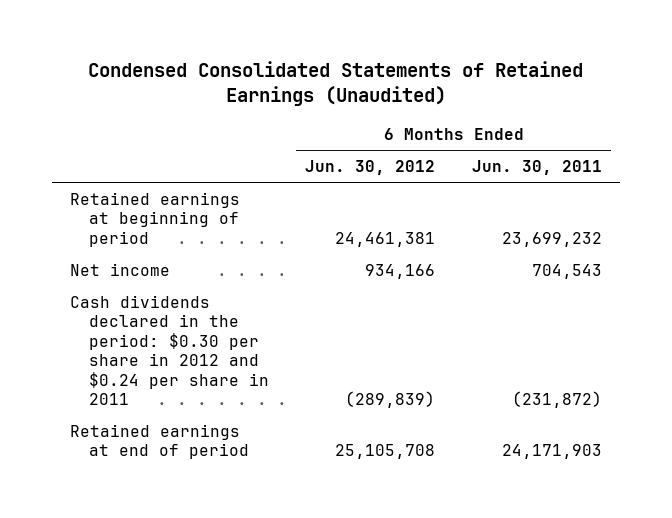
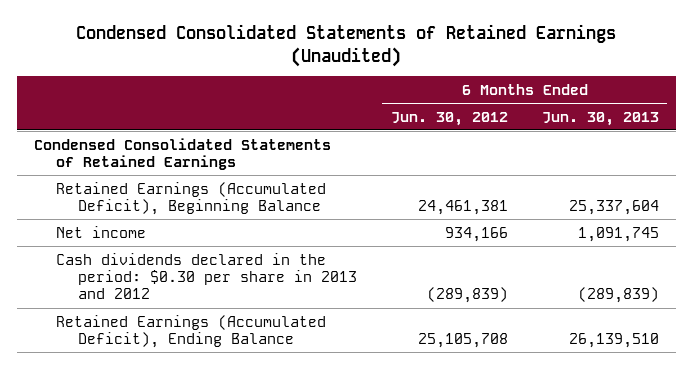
[472,160,603,176] Jun. 30, 2011 -> none
none -> [541,111,659,126] Jun. 30, 2013
none -> [33,137,331,170] Condensed Consolidated Statements of Retained Earnings
[70,191,241,247] Retained earnings at beginning of period -> [55,181,326,215] Retained Earnings (Accumulated Deficit), Beginning Balance
[70,294,269,406] Cash dividends declared in the period: $0.30 per share in 2012 and $0.24 per share in 2011 -> [55,252,357,300] Cash dividends declared in the period: $0.30 per share in 2013 and 2012
[70,423,249,460] Retained earnings at end of period -> [55,314,326,348] Retained Earnings (Accumulated Deficit), Ending Balance

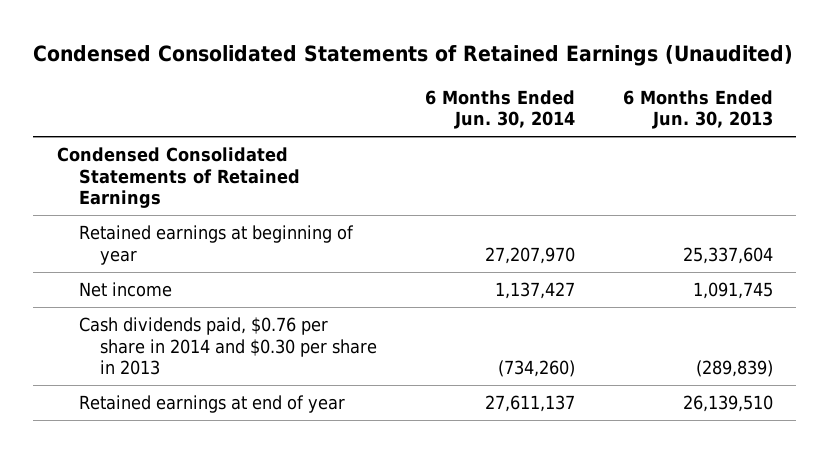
[390,111,508,126] Jun. 30, 2012 -> none
none -> [425,89,576,130] 6 Months Ended Jun. 30, 2014
[55,181,326,215] Retained Earnings (Accumulated Deficit), Beginning Balance -> [78,225,354,265] Retained earnings at beginning of year
[55,252,357,300] Cash dividends declared in the period: $0.30 per share in 2013 and 2012 -> [78,317,378,376] Cash dividends paid, $0.76 per share in 2014 and $0.30 per share in 2013
[55,314,326,348] Retained Earnings (Accumulated Deficit), Ending Balance -> [78,395,345,414] Retained earnings at end of year

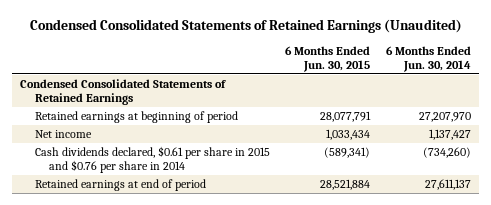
[622,89,773,130] 6 Months Ended Jun. 30, 2013 -> none
none -> [285,46,371,72] 6 Months Ended Jun. 30, 2015
[78,225,354,265] Retained earnings at beginning of year -> [34,110,238,123] Retained earnings at beginning of period
[78,317,378,376] Cash dividends paid, $0.76 per share in 2014 and $0.30 per share in 2013 -> [34,145,270,173] Cash dividends declared, $0.61 per share in 2015 and $0.76 per share in 2014
[78,395,345,414] Retained earnings at end of year -> [34,178,206,191] Retained earnings at end of period

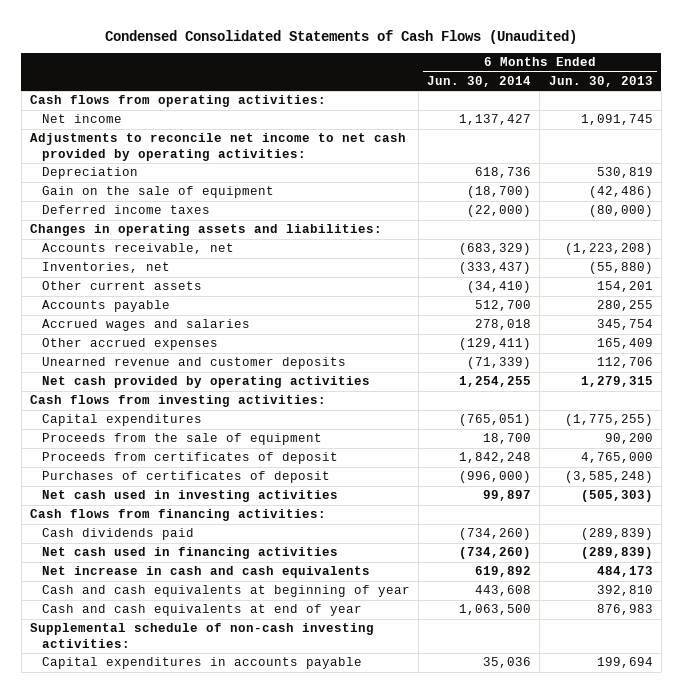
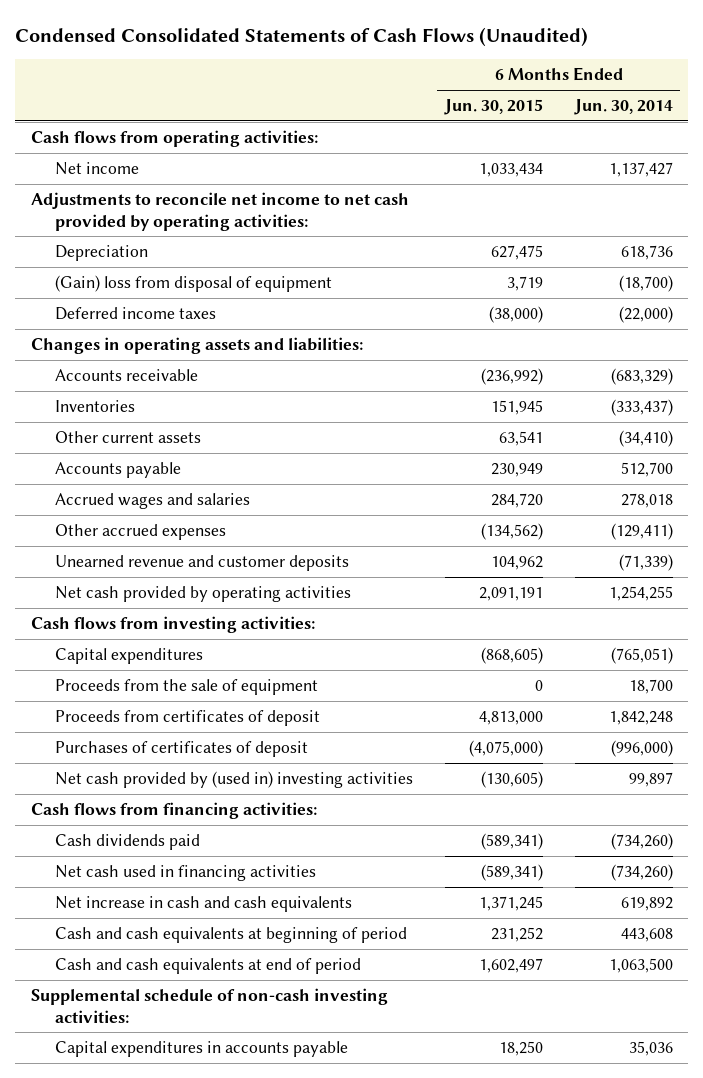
[548,76,653,88] Jun. 30, 2013 -> none
none -> [443,99,543,116] Jun. 30, 2015
[41,186,274,199] Gain on the sale of equipment -> [55,275,333,293] (Gain) loss from disposal of equipment
[41,243,234,255] Accounts receivable, net -> [55,369,199,382] Accounts receivable
[41,262,170,274] Inventories, net -> [55,400,136,413] Inventories
[41,490,338,503] Net cash used in investing activities -> [55,771,414,789] Net cash provided by (used in) investing activities
[41,585,410,598] Cash and cash equivalents at beginning of year -> [55,927,408,944] Cash and cash equivalents at beginning of period
[41,604,362,617] Cash and cash equivalents at end of year -> [55,958,362,975] Cash and cash equivalents at end of period

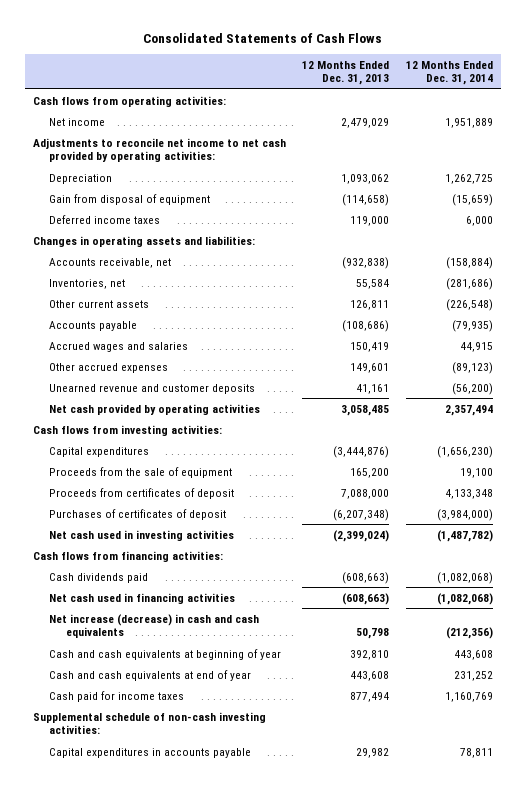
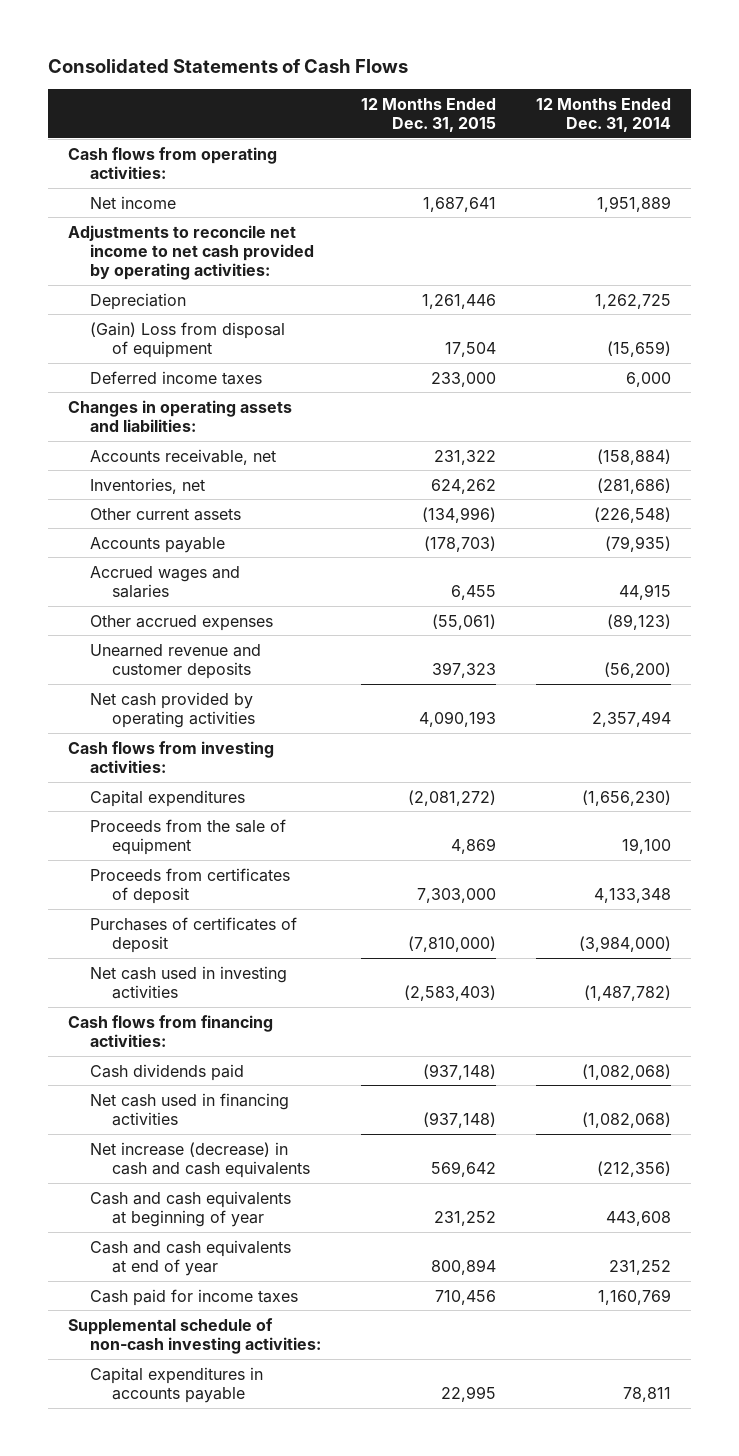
[302,60,390,86] 12 Months Ended Dec. 31, 2013 -> none
none -> [361,97,497,132] 12 Months Ended Dec. 31, 2015
[49,193,211,205] Gain from disposal of equipment -> [90,321,286,358] (Gain) Loss from disposal of equipment

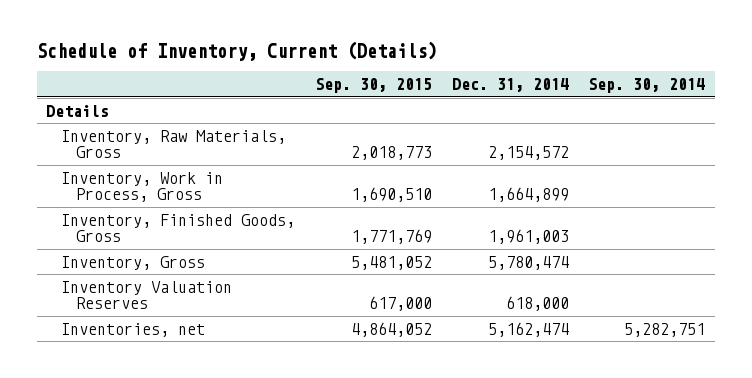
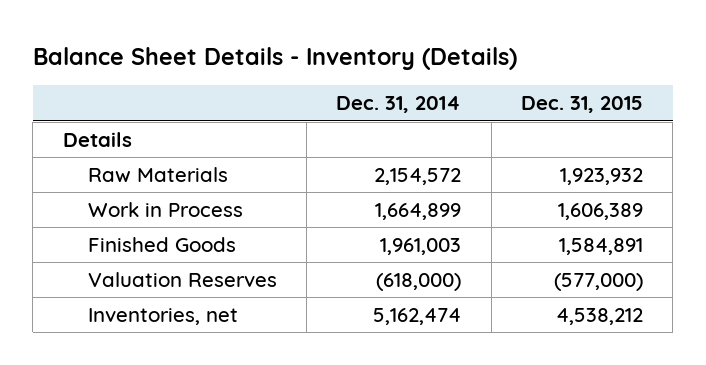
[36,40,437,61] Schedule of Inventory, Current (Details) -> [32,46,517,70] Balance Sheet Details - Inventory (Details)
[314,78,432,94] Sep. 30, 2015 -> none
[588,78,706,94] Sep. 30, 2014 -> none
none -> [520,96,643,114] Dec. 31, 2015
[61,255,206,270] Inventory, Gross -> none
[61,129,287,159] Inventory, Raw Materials, Gross -> [87,166,228,183] Raw Materials
[61,171,224,203] Inventory, Work in Process, Gross -> [87,201,243,217] Work in Process
[61,213,296,243] Inventory, Finished Goods, Gross -> [87,236,236,252] Finished Goods
[61,280,233,310] Inventory Valuation Reserves -> [87,271,277,287] Valuation Reserves
[505,296,569,312] 618,000 -> [376,272,462,291] (618,000)

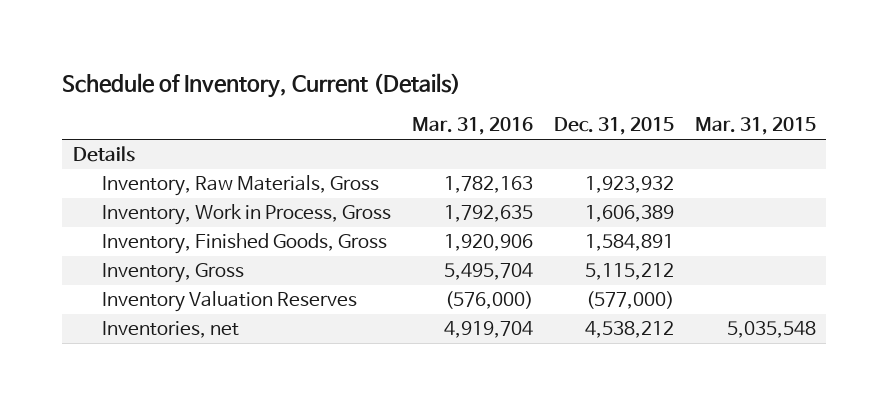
[32,46,517,70] Balance Sheet Details - Inventory (Details) -> [62,73,462,99] Schedule of Inventory, Current (Details)
[336,96,462,114] Dec. 31, 2014 -> none
none -> [411,117,533,136] Mar. 31, 2016
none -> [694,117,816,136] Mar. 31, 2015
[87,166,228,183] Raw Materials -> [101,175,379,197] Inventory, Raw Materials, Gross
[87,201,243,217] Work in Process -> [101,204,391,226] Inventory, Work in Process, Gross
[87,236,236,252] Finished Goods -> [101,233,387,255] Inventory, Finished Goods, Gross
none -> [101,263,244,284] Inventory, Gross
[87,271,277,287] Valuation Reserves -> [101,291,357,313] Inventory Valuation Reserves

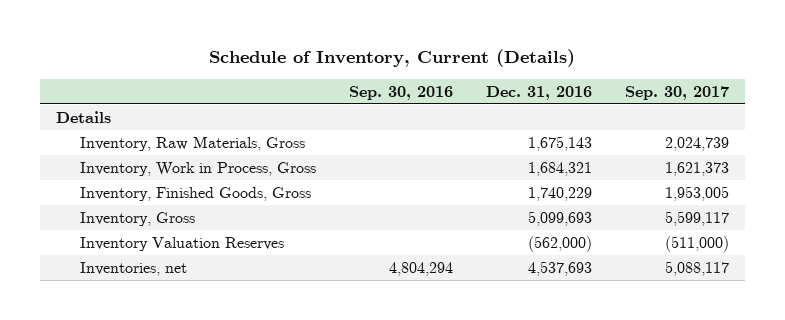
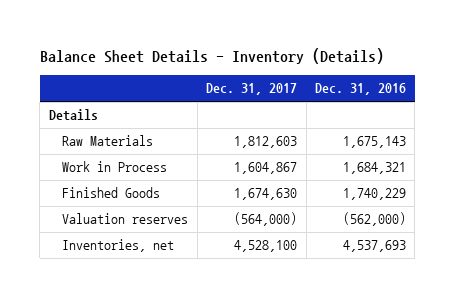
[209,49,576,68] Schedule of Inventory, Current (Details) -> [39,48,384,65] Balance Sheet Details - Inventory (Details)
[349,85,454,100] Sep. 30, 2016 -> none
[624,85,729,100] Sep. 30, 2017 -> none
none -> [206,83,298,96] Dec. 31, 2017
[80,211,196,226] Inventory, Gross -> none
[80,135,306,151] Inventory, Raw Materials, Gross -> [62,135,154,147] Raw Materials
[80,161,317,176] Inventory, Work in Process, Gross -> [62,161,168,173] Work in Process
[80,186,312,201] Inventory, Finished Goods, Gross -> [62,187,161,199] Finished Goods
[80,236,285,251] Inventory Valuation Reserves -> [62,213,189,225] Valuation reserves

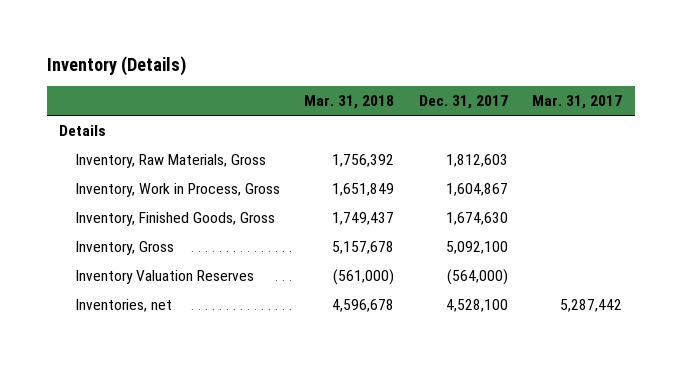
[39,48,384,65] Balance Sheet Details - Inventory (Details) -> [46,55,186,76] Inventory (Details)
[315,83,407,96] Dec. 31, 2016 -> none
none -> [304,95,395,110] Mar. 31, 2018
none -> [532,95,623,110] Mar. 31, 2017
[62,135,154,147] Raw Materials -> [74,154,266,169] Inventory, Raw Materials, Gross
[62,161,168,173] Work in Process -> [74,183,280,198] Inventory, Work in Process, Gross
[62,187,161,199] Finished Goods -> [74,212,275,227] Inventory, Finished Goods, Gross
none -> [74,241,174,256] Inventory, Gross
[62,213,189,225] Valuation reserves -> [74,270,254,285] Inventory Valuation Reserves

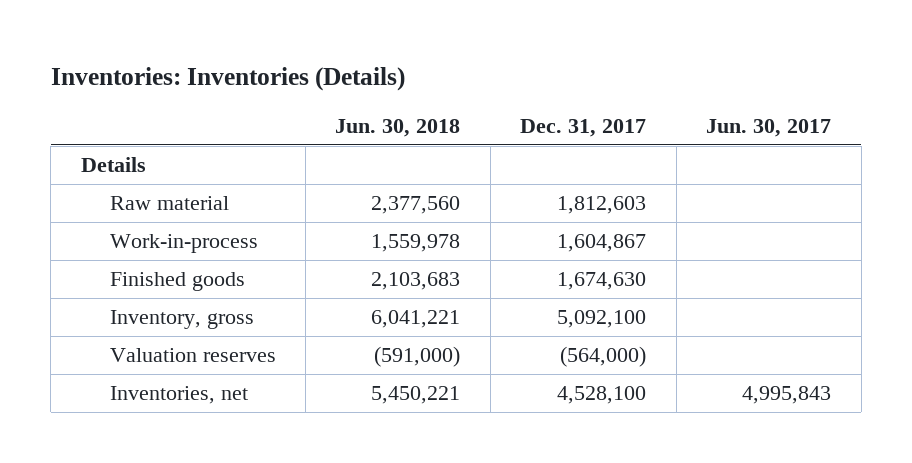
[46,55,186,76] Inventory (Details) -> [50,67,405,92] Inventories: Inventories (Details)
[304,95,395,110] Mar. 31, 2018 -> none
[532,95,623,110] Mar. 31, 2017 -> none
none -> [335,119,461,138] Jun. 30, 2018
none -> [706,119,832,138] Jun. 30, 2017
[74,154,266,169] Inventory, Raw Materials, Gross -> [109,195,229,210] Raw material
[74,183,280,198] Inventory, Work in Process, Gross -> [109,233,258,253] Work-in-process
[74,212,275,227] Inventory, Finished Goods, Gross -> [109,271,245,291] Finished goods
[74,241,174,256] Inventory, Gross -> [109,309,254,329] Inventory, gross
[74,270,254,285] Inventory Valuation Reserves -> [109,347,276,362] Valuation reserves

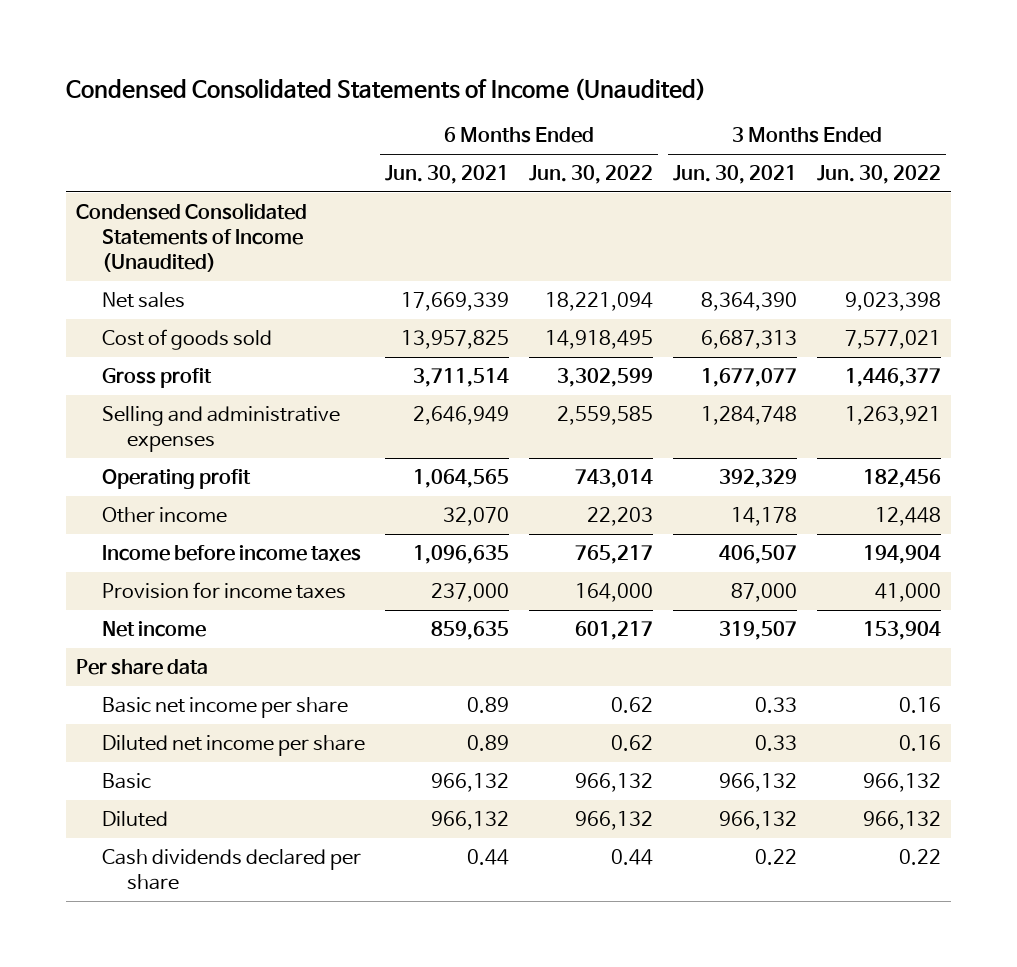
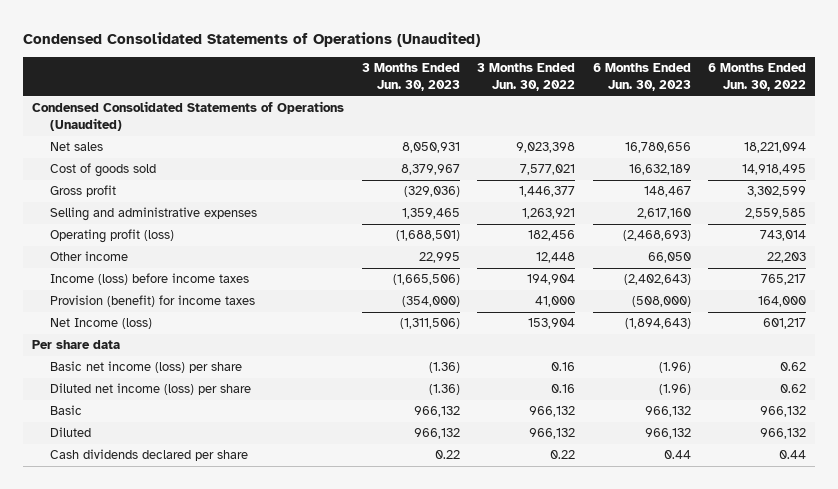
[66,77,707,101] Condensed Consolidated Statements of Income (Unaudited) -> [23,31,481,47] Condensed Consolidated Statements of Operations (Unaudited)
[384,165,509,185] Jun. 30, 2021 -> none
[672,165,797,185] Jun. 30, 2021 -> none
none -> [361,63,460,92] 3 Months Ended Jun. 30, 2023
none -> [592,63,691,92] 6 Months Ended Jun. 30, 2023
[76,202,308,273] Condensed Consolidated Statements of Income (Unaudited) -> [32,101,345,132] Condensed Consolidated Statements of Operations (Unaudited)
[101,468,251,489] Operating profit -> [50,229,175,244] Operating profit (loss)
[101,544,361,561] Income before income taxes -> [50,273,250,286] Income (loss) before income taxes
[101,581,346,599] Provision for income taxes -> [50,295,256,308] Provision (benefit) for income taxes
[101,620,206,637] Net income -> [50,318,153,330] Net Income (loss)
[101,696,348,718] Basic net income per share -> [50,361,243,374] Basic net income (loss) per share
[101,734,365,756] Diluted net income per share -> [50,383,252,396] Diluted net income (loss) per share

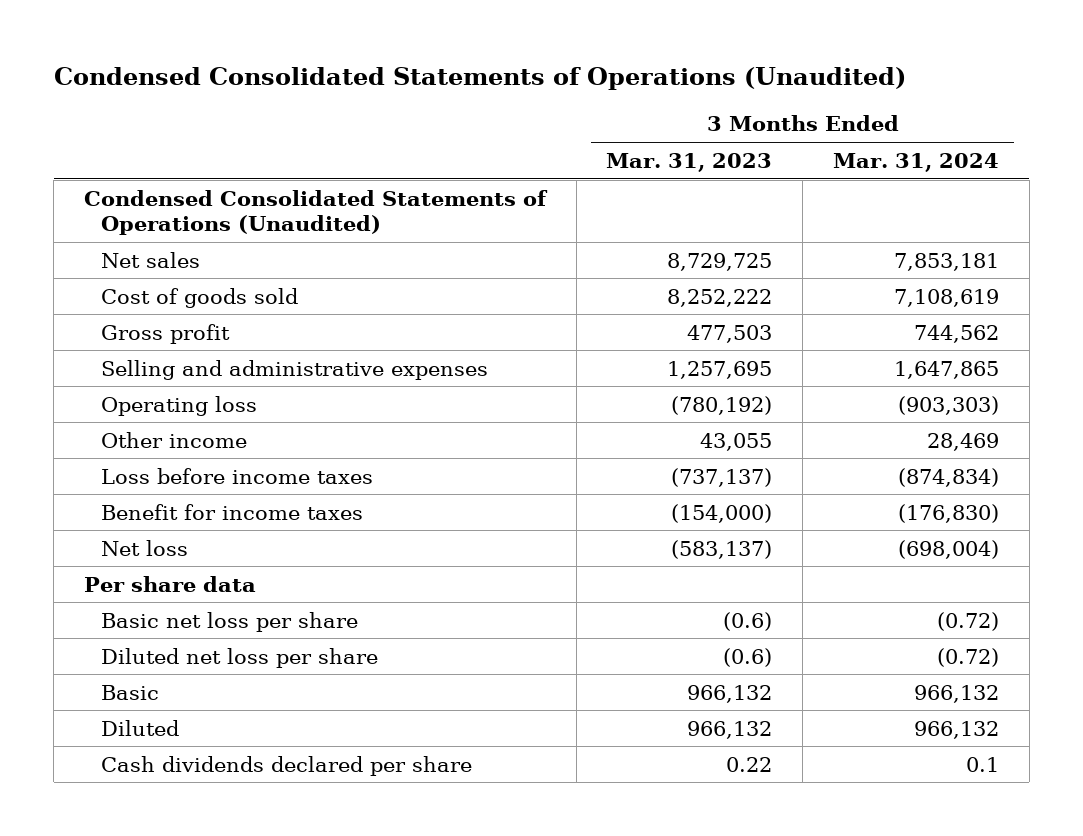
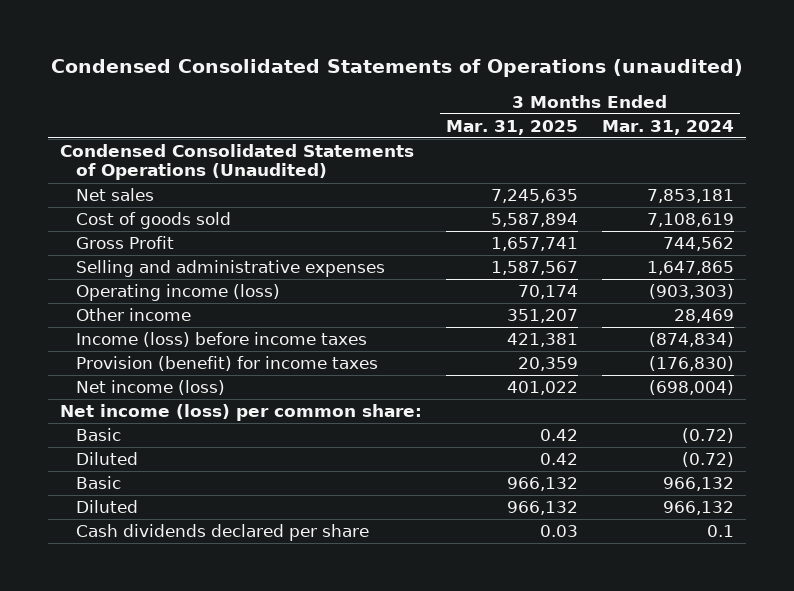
[53,67,906,91] Condensed Consolidated Statements of Operations (Unaudited) -> [51,59,744,78] Condensed Consolidated Statements of Operations (unaudited)
[606,152,773,172] Mar. 31, 2023 -> none
none -> [446,119,579,135] Mar. 31, 2025
[100,323,230,344] Gross profit -> [75,235,174,249] Gross Profit
[100,395,257,416] Operating loss -> [75,283,280,301] Operating income (loss)
[100,467,373,484] Loss before income taxes -> [75,331,367,347] Income (loss) before income taxes
[100,503,363,520] Benefit for income taxes -> [75,355,378,371] Provision (benefit) for income taxes
[100,539,188,556] Net loss -> [75,379,225,395] Net income (loss)
[83,575,256,592] Per share data -> [60,403,423,421] Net income (loss) per common share:
[100,611,358,632] Basic net loss per share -> [75,427,121,441] Basic
[100,647,378,668] Diluted net loss per share -> [75,451,138,465] Diluted

